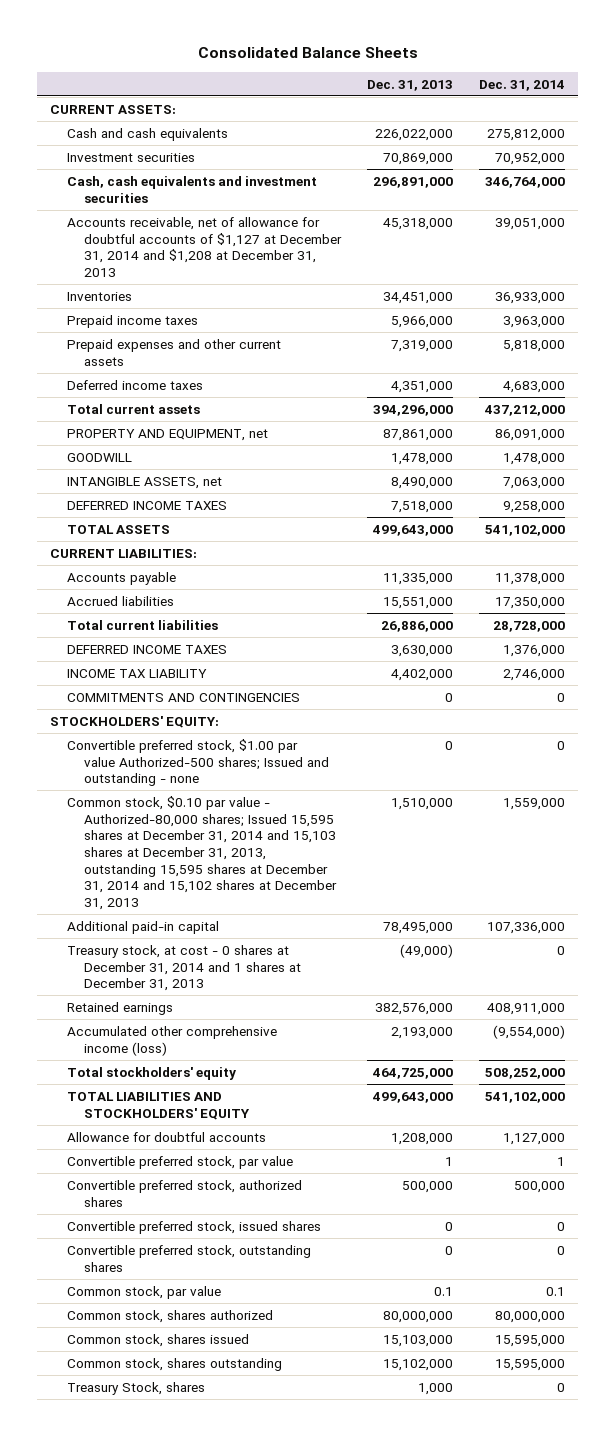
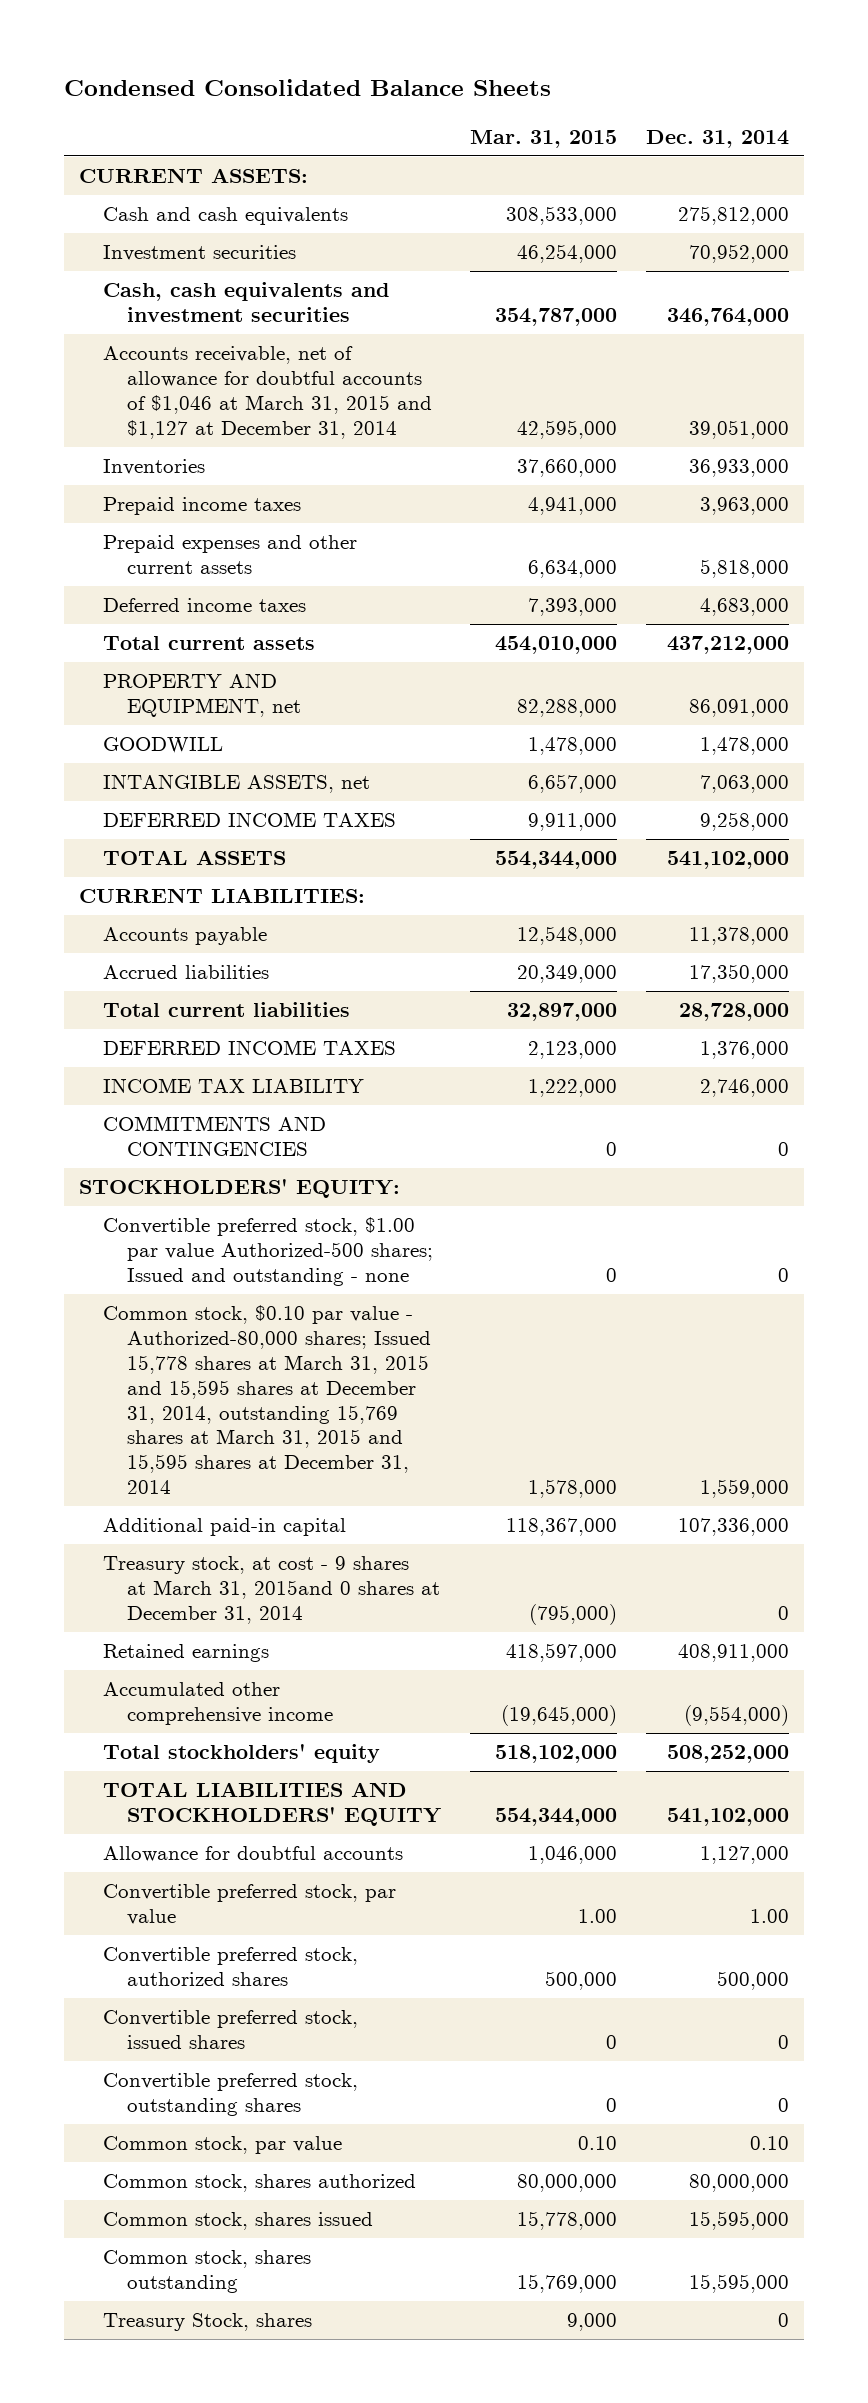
[197,47,418,59] Consolidated Balance Sheets -> [64,79,552,97] Condensed Consolidated Balance Sheets
[367,79,454,91] Dec. 31, 2013 -> none
none -> [470,129,618,148] Mar. 31, 2015
[67,216,343,277] Accounts receivable, net of allowance for doubtful accounts of $1,127 at December 31, 2014 and $1,208 at December 31, 2013 -> [102,346,432,439] Accounts receivable, net of allowance for doubtful accounts of $1,046 at March 31, 2015 and $1,127 at December 31, 2014
[67,795,338,911] Common stock, $0.10 par value - Authorized-80,000 shares; Issued 15,595 shares at December 31, 2014 and 15,103 shares at December 31, 2013, outstanding 15,595 shares at December 31, 2014 and 15,102 shares at December 31, 2013 -> [102,1305,431,1495] Common stock, $0.10 par value - Authorized-80,000 shares; Issued 15,778 shares at March 31, 2015 and 15,595 shares at December 31, 2014, outstanding 15,769 shares at March 31, 2015 and 15,595 shares at December 31, 2014
[67,944,302,992] Treasury stock, at cost - 0 shares at December 31, 2014 and 1 shares at December 31, 2013 -> [102,1556,440,1624] Treasury stock, at cost - 9 shares at March 31, 2015and 0 shares at December 31, 2014
[67,1025,278,1056] Accumulated other comprehensive income (loss) -> [102,1682,333,1726] Accumulated other comprehensive income
[556,1156,565,1166] 1 -> [750,1909,790,1924] 1.00
[545,1286,565,1296] 0.1 -> [750,2136,790,2151] 0.10

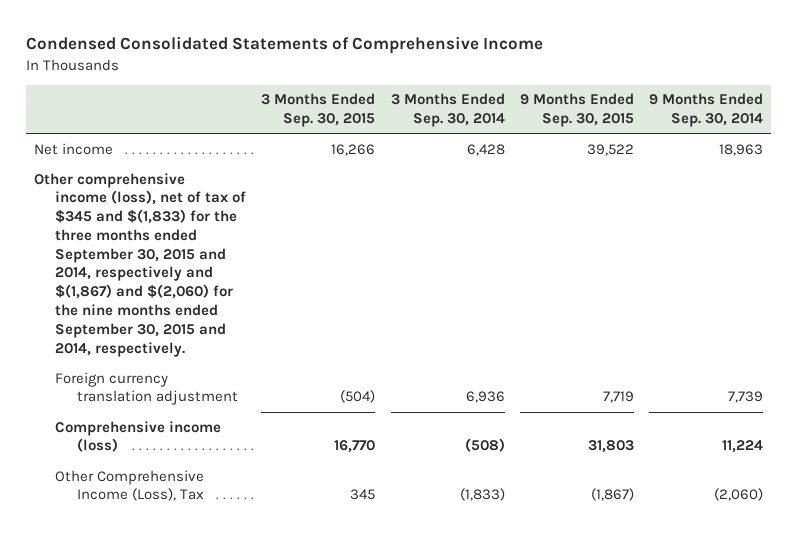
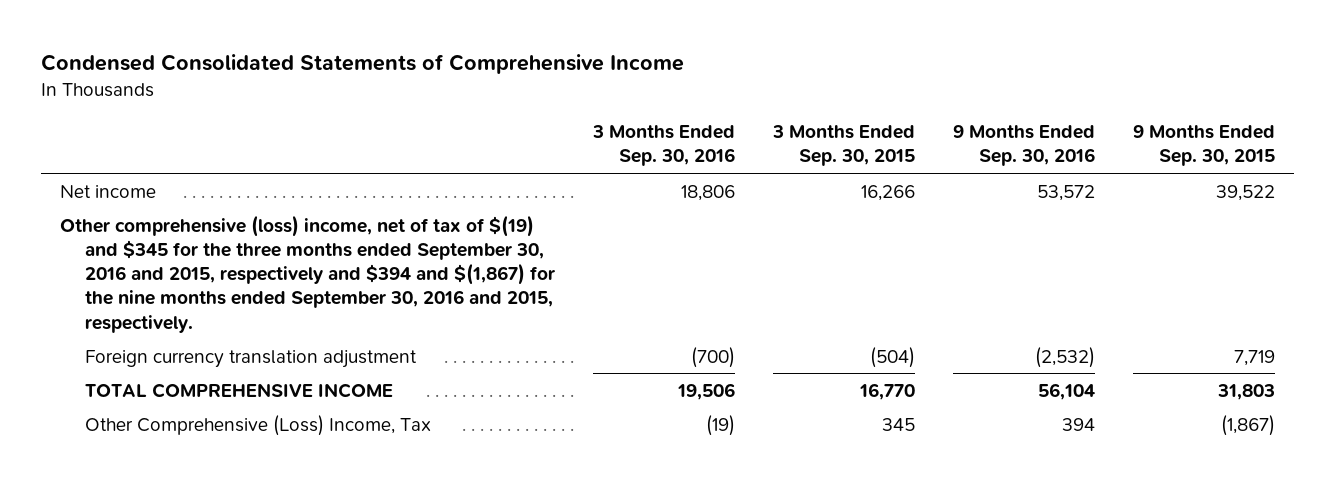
[390,93,505,127] 3 Months Ended Sep. 30, 2014 -> none
[648,93,763,127] 9 Months Ended Sep. 30, 2014 -> none
none -> [592,125,736,167] 3 Months Ended Sep. 30, 2016
none -> [953,125,1096,167] 9 Months Ended Sep. 30, 2016
[33,172,247,357] Other comprehensive income (loss), net of tax of $345 and $(1,833) for the three months ended September 30, 2015 and 2014, respectively and $(1,867) and $(2,060) for the nine months ended September 30, 2015 and 2014, respectively. -> [59,214,556,333] Other comprehensive (loss) income, net of tax of $(19) and $345 for the three months ended September 30, 2016 and 2015, respectively and $394 and $(1,867) for the nine months ended September 30, 2016 and 2015, respectively.
[55,420,222,453] Comprehensive income (loss) -> [85,382,394,398] TOTAL COMPREHENSIVE INCOME
[55,469,205,502] Other Comprehensive Income (Loss), Tax -> [85,414,432,436] Other Comprehensive (Loss) Income, Tax

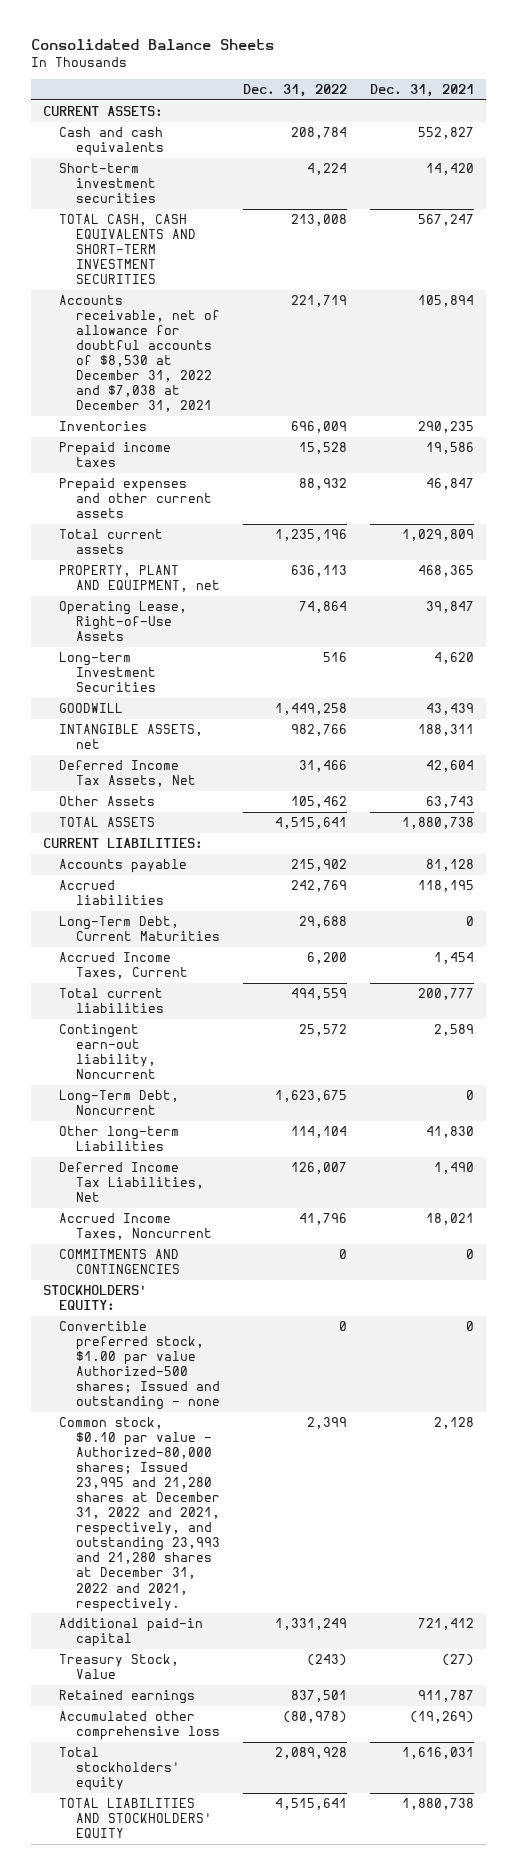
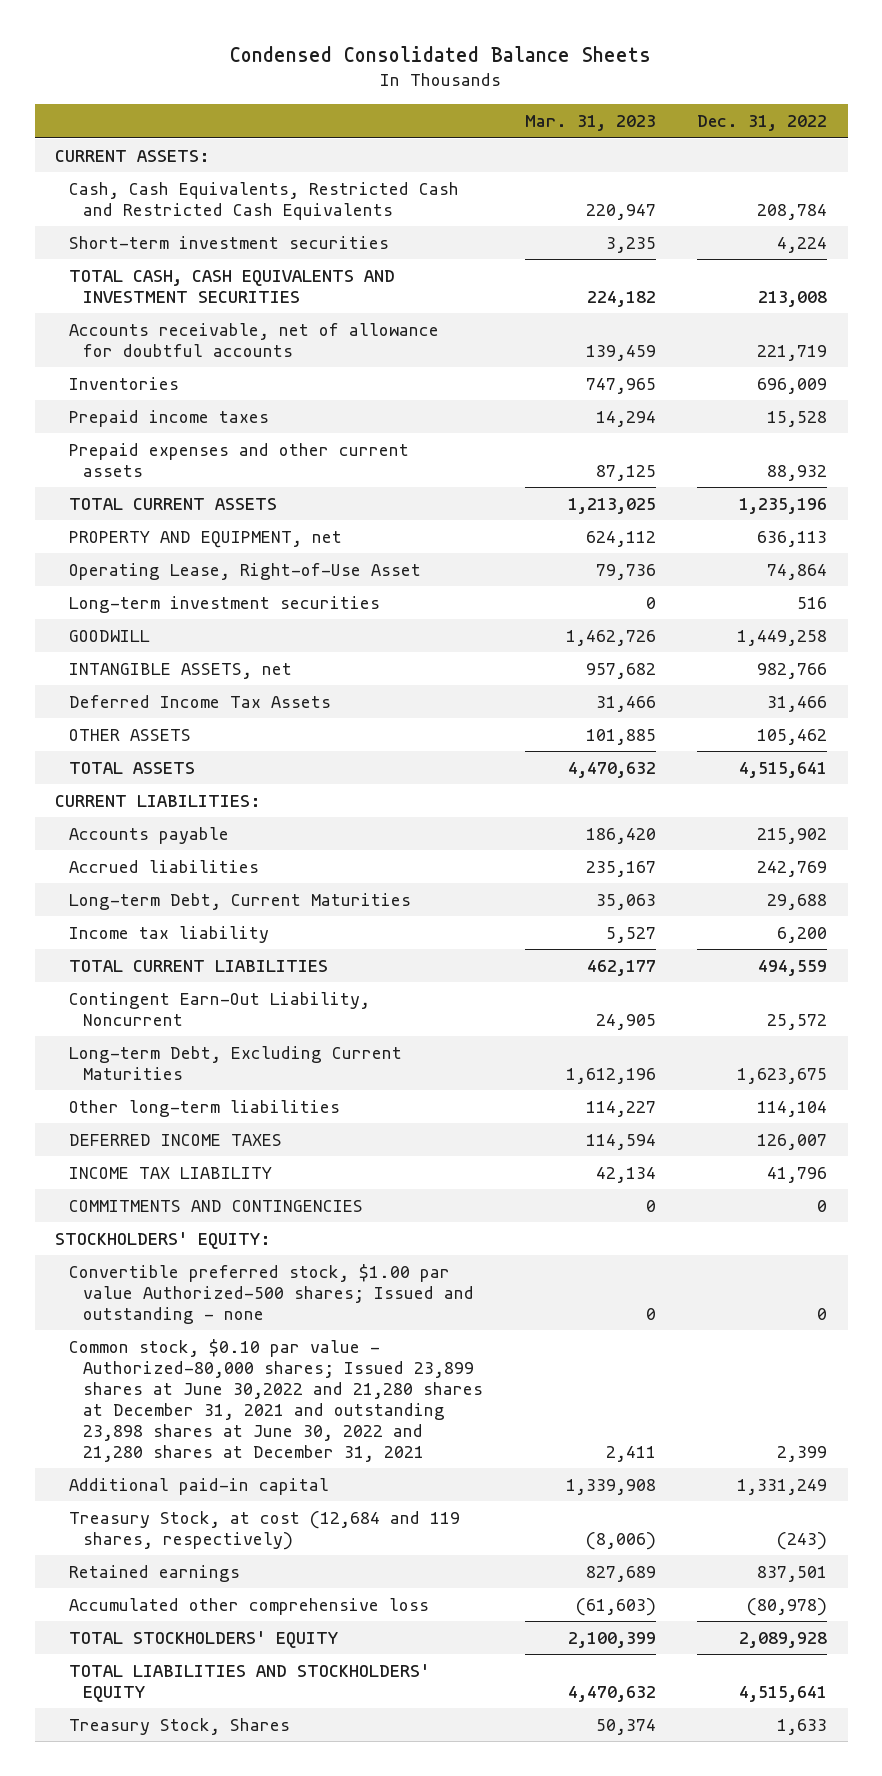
[30,38,274,50] Consolidated Balance Sheets -> [230,46,652,63] Condensed Consolidated Balance Sheets
[370,83,475,97] Dec. 31, 2021 -> none
none -> [524,115,656,132] Mar. 31, 2023
[59,127,164,157] Cash and cash equivalents -> [69,181,460,220] Cash, Cash Equivalents, Restricted Cash and Restricted Cash Equivalents
[59,214,196,285] TOTAL CASH, CASH EQUIVALENTS AND SHORT-TERM INVESTMENT SECURITIES -> [69,269,396,303] TOTAL CASH, CASH EQUIVALENTS AND INVESTMENT SECURITIES
[59,295,220,413] Accounts receivable, net of allowance for doubtful accounts of $8,530 at December 31, 2022 and $7,038 at December 31, 2021 -> [69,322,440,357] Accounts receivable, net of allowance for doubtful accounts
[59,529,164,555] Total current assets -> [69,497,278,510] TOTAL CURRENT ASSETS
[59,565,220,593] PROPERTY, PLANT AND EQUIPMENT, net -> [69,530,343,548] PROPERTY AND EQUIPMENT, net
[59,601,188,642] Operating Lease, Right-of-Use Assets -> [69,562,422,580] Operating Lease, Right-of-Use Asset
[59,652,156,693] Long-term Investment Securities -> [69,595,381,613] Long-term investment securities
[59,760,196,788] Deferred Income Tax Assets, Net -> [69,694,332,708] Deferred Income Tax Assets
[59,796,156,807] Other Assets -> [69,728,192,741] OTHER ASSETS
[59,916,220,942] Long-Term Debt, Current Maturities -> [69,892,412,910] Long-term Debt, Current Maturities
[59,952,188,980] Accrued Income Taxes, Current -> [69,925,270,943] Income tax liability
[59,988,164,1014] Total current liabilities -> [69,959,329,972] TOTAL CURRENT LIABILITIES
[59,1024,156,1080] Contingent earn-out liability, Noncurrent -> [69,991,371,1026] Contingent Earn-Out Liability, Noncurrent
[59,1090,180,1116] Long-Term Debt, Noncurrent -> [69,1045,403,1080] Long-term Debt, Excluding Current Maturities
[59,1126,180,1152] Other long-term Liabilities -> [69,1099,341,1117] Other long-term liabilities
[59,1162,204,1203] Deferred Income Tax Liabilities, Net -> [69,1133,283,1146] DEFERRED INCOME TAXES
[59,1213,212,1241] Accrued Income Taxes, Noncurrent -> [69,1166,273,1179] INCOME TAX LIABILITY
[59,1417,220,1612] Common stock, $0.10 par value - Authorized-80,000 shares; Issued 23,995 and 21,280 shares at December 31, 2022 and 2021, respectively, and outstanding 23,993 and 21,280 shares at December 31, 2022 and 2021, respectively. -> [69,1338,484,1462] Common stock, $0.10 par value - Authorized-80,000 shares; Issued 23,899 shares at June 30,2022 and 21,280 shares at December 31, 2021 and outstanding 23,898 shares at June 30, 2022 and 21,280 shares at December 31, 2021
[59,1654,180,1680] Treasury Stock, Value -> [69,1510,461,1550] Treasury Stock, at cost (12,684 and 119 shares, respectively)
[59,1747,180,1792] Total stockholders' equity -> [69,1630,339,1648] TOTAL STOCKHOLDERS' EQUITY
none -> [69,1717,291,1735] Treasury Stock, Shares

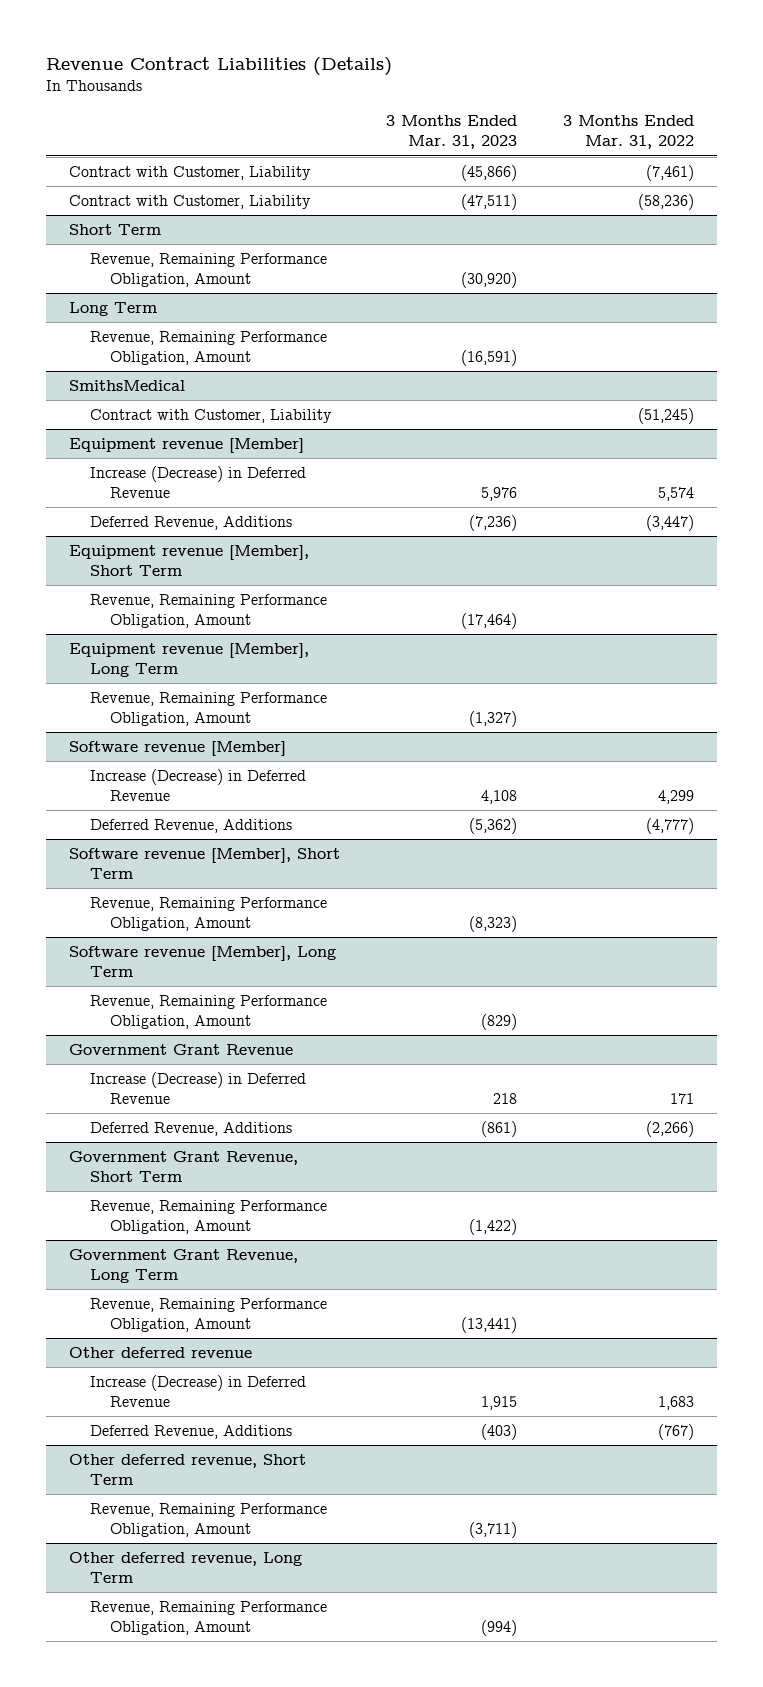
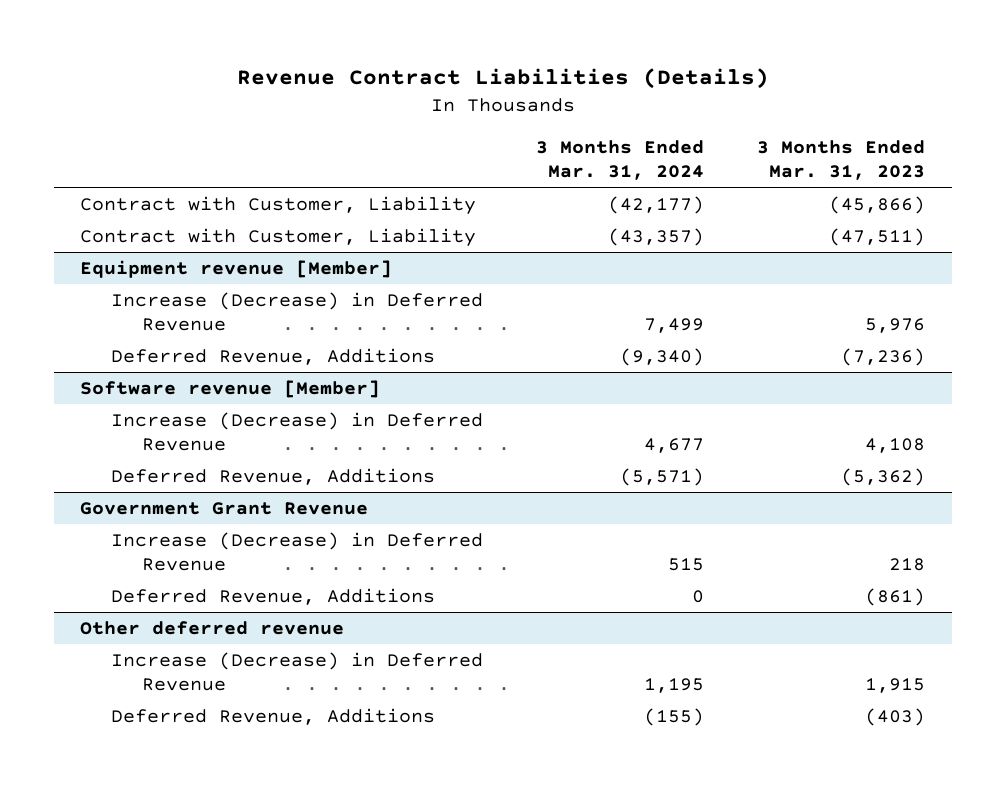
[562,115,694,150] 3 Months Ended Mar. 31, 2022 -> none
none -> [536,139,705,181] 3 Months Ended Mar. 31, 2024
[69,224,162,236] Short Term -> none
[89,253,327,287] Revenue, Remaining Performance Obligation, Amount -> none
[69,302,158,317] Long Term -> none
[89,331,327,365] Revenue, Remaining Performance Obligation, Amount -> none
[69,380,186,392] SmithsMedical -> none
[89,409,332,424] Contract with Customer, Liability -> none
[69,545,310,576] Equipment revenue [Member], Short Term -> none
[89,594,327,628] Revenue, Remaining Performance Obligation, Amount -> none
[69,643,310,677] Equipment revenue [Member], Long Term -> none
[89,692,327,726] Revenue, Remaining Performance Obligation, Amount -> none
[69,848,341,879] Software revenue [Member], Short Term -> none
[89,897,327,931] Revenue, Remaining Performance Obligation, Amount -> none
[69,946,337,977] Software revenue [Member], Long Term -> none
[89,995,327,1029] Revenue, Remaining Performance Obligation, Amount -> none
[69,1151,299,1182] Government Grant Revenue, Short Term -> none
[89,1200,327,1234] Revenue, Remaining Performance Obligation, Amount -> none
[69,1249,299,1283] Government Grant Revenue, Long Term -> none
[89,1298,327,1332] Revenue, Remaining Performance Obligation, Amount -> none
[69,1454,307,1485] Other deferred revenue, Short Term -> none
[89,1503,327,1537] Revenue, Remaining Performance Obligation, Amount -> none
[69,1552,303,1583] Other deferred revenue, Long Term -> none
[89,1601,327,1635] Revenue, Remaining Performance Obligation, Amount -> none

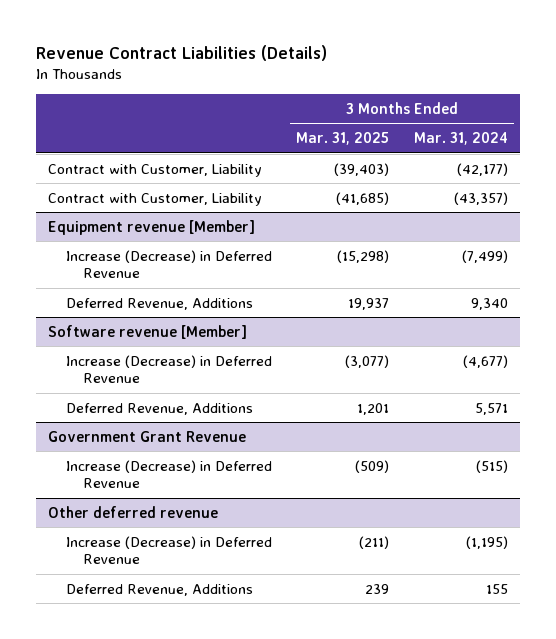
[757,139,926,181] 3 Months Ended Mar. 31, 2023 -> none
none -> [296,132,390,146] Mar. 31, 2025
[644,318,705,334] 7,499 -> [461,249,508,263] (7,499)
[620,347,705,366] (9,340) -> [470,297,508,310] 9,340
[644,438,705,454] 4,677 -> [462,354,508,368] (4,677)
[620,467,705,486] (5,571) -> [474,402,508,415] 5,571
[111,587,436,605] Deferred Revenue, Additions -> none
[668,558,705,572] 515 -> [475,459,508,473] (515)
[644,678,705,694] 1,195 -> [465,535,508,549] (1,195)
[644,707,705,726] (155) -> [485,583,508,594] 155

